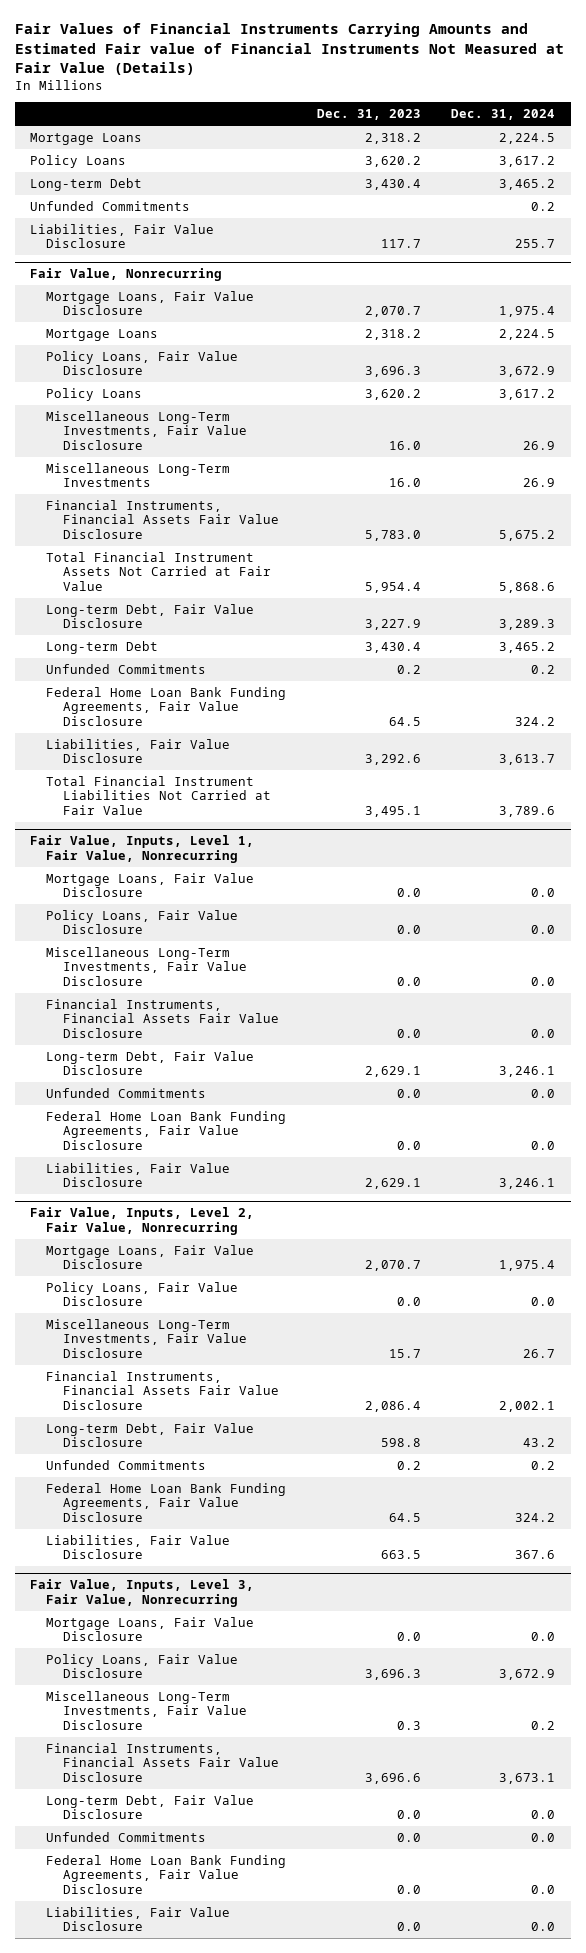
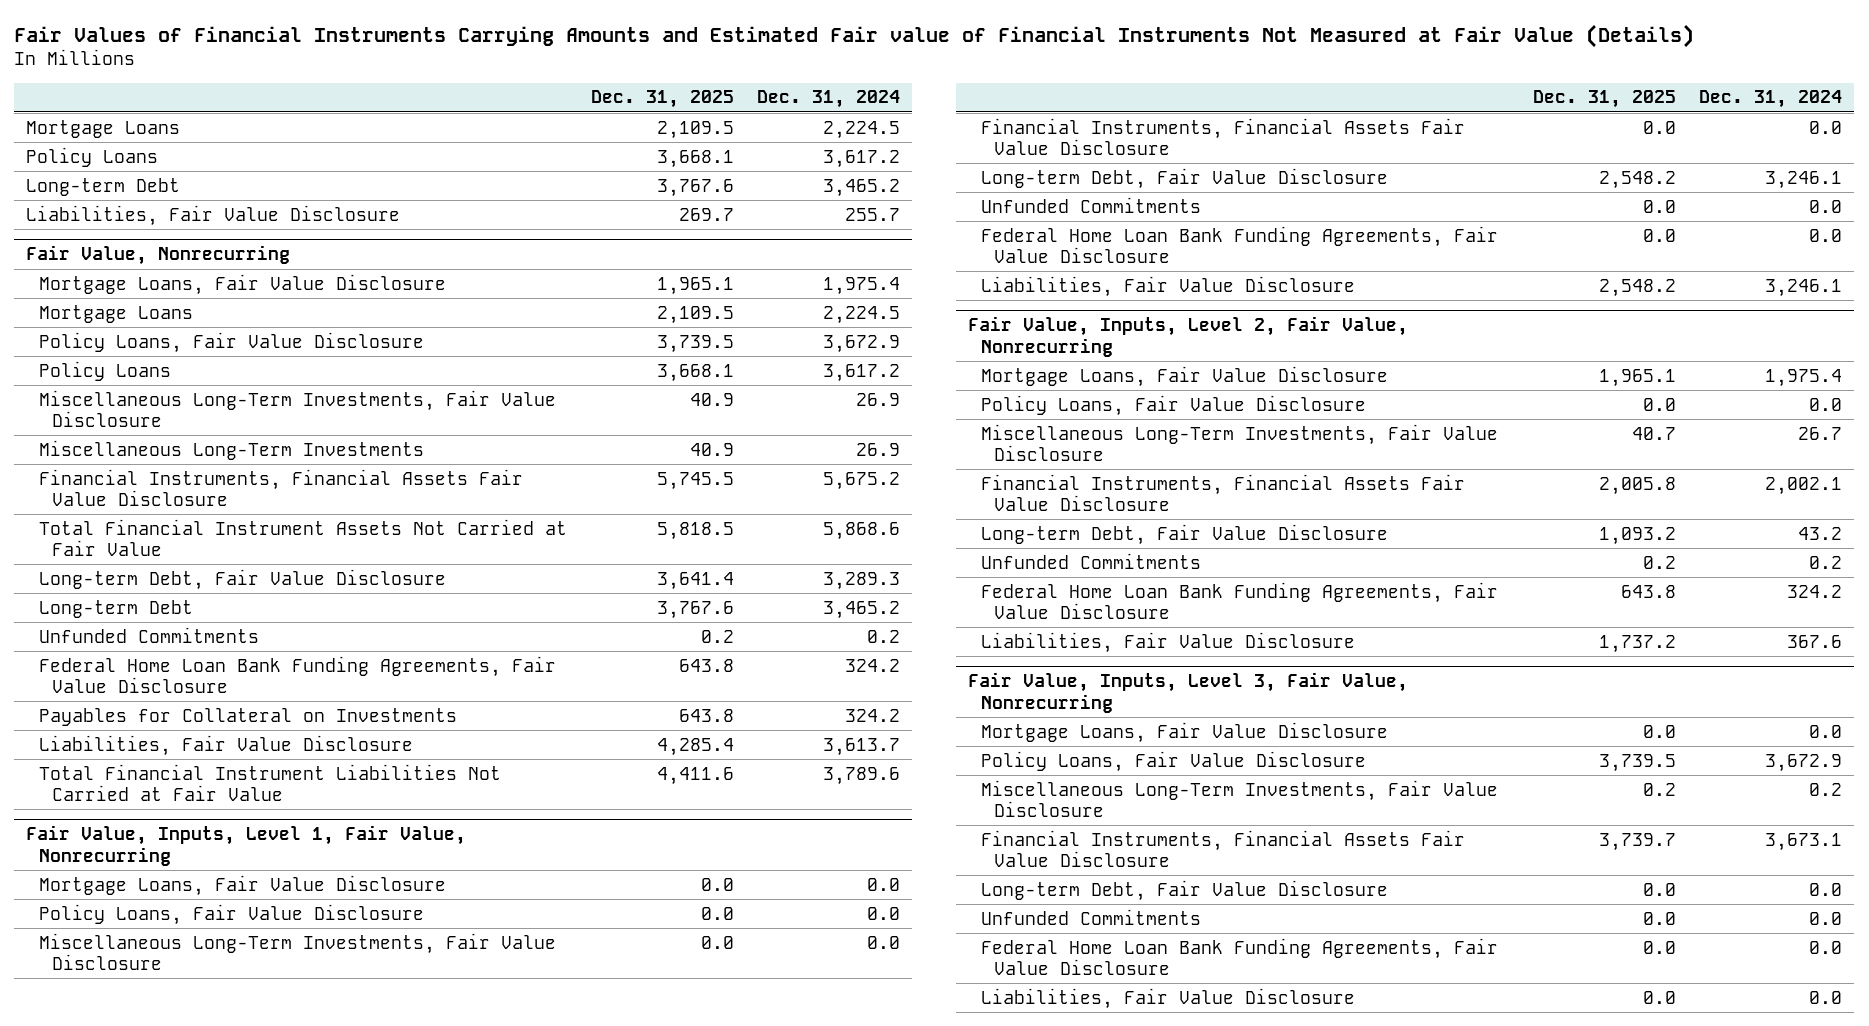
[316,108,421,120] Dec. 31, 2023 -> none
none -> [590,90,734,109] Dec. 31, 2025
[30,201,191,212] Unfunded Commitments -> none
none -> [39,707,458,726] Payables for Collateral on Investments

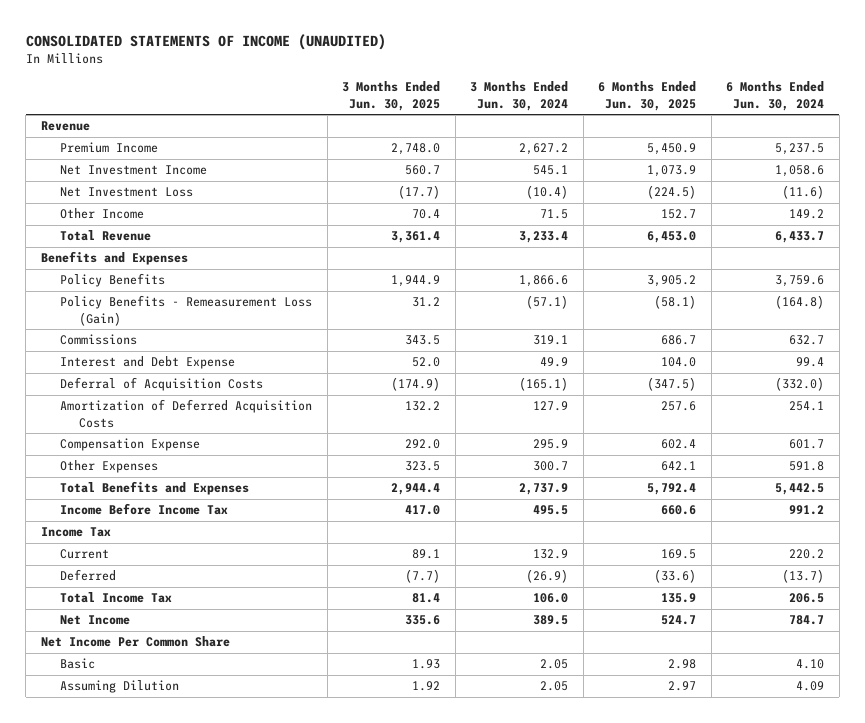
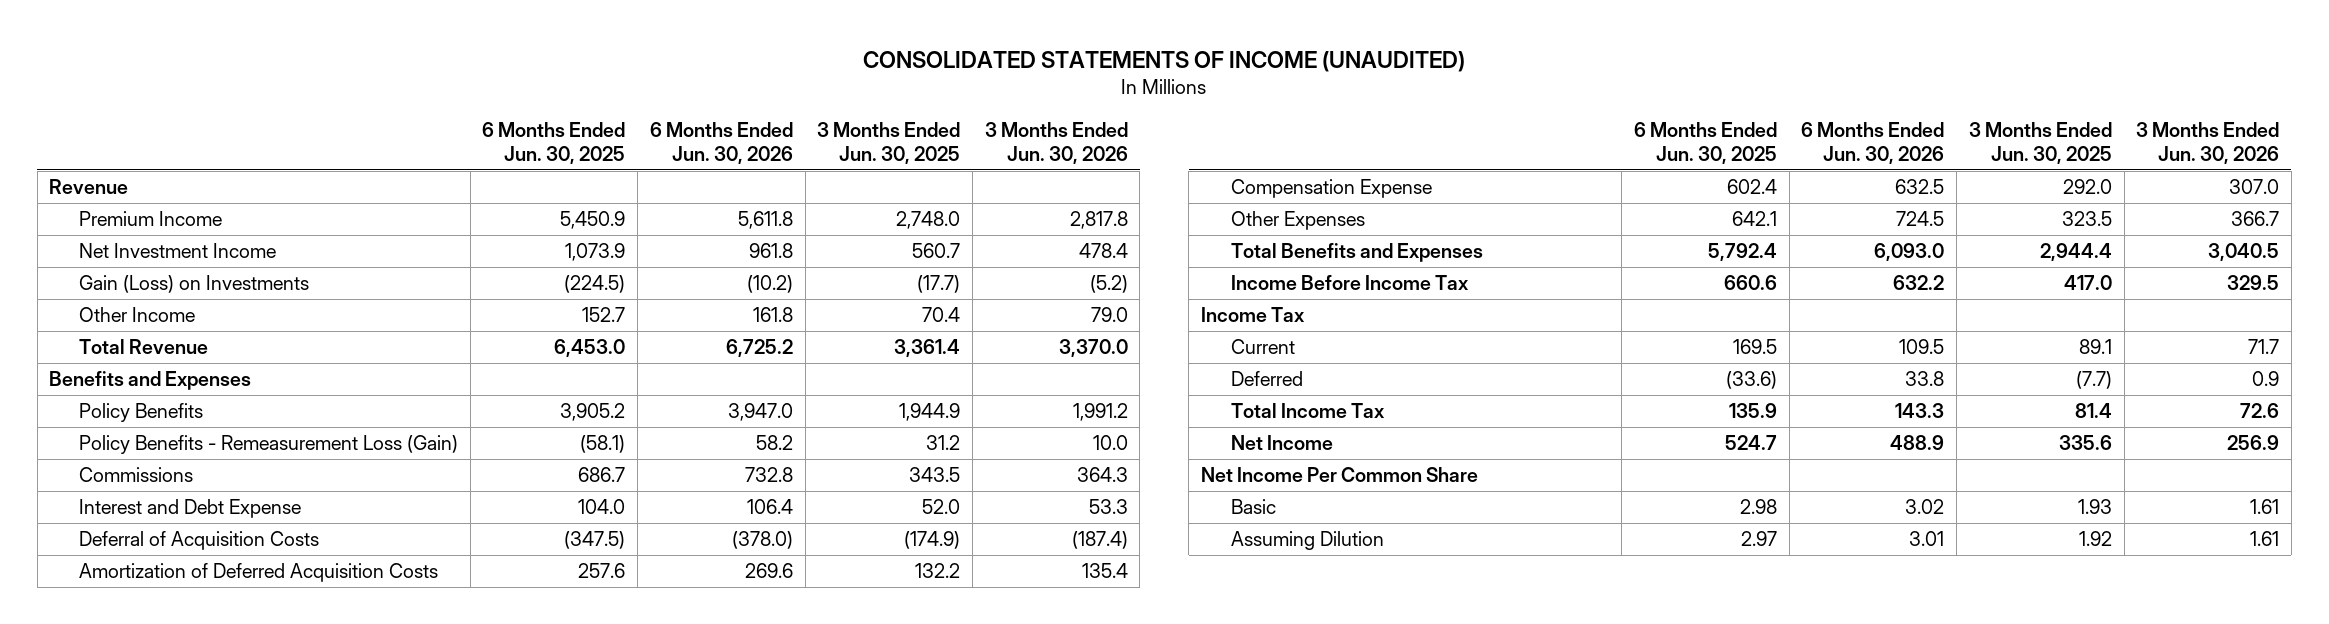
[470,81,569,111] 3 Months Ended Jun. 30, 2024 -> none
[726,81,825,111] 6 Months Ended Jun. 30, 2024 -> none
none -> [649,121,793,164] 6 Months Ended Jun. 30, 2026
none -> [984,121,1128,164] 3 Months Ended Jun. 30, 2026
[59,187,193,198] Net Investment Loss -> [79,275,310,294] Gain (Loss) on Investments

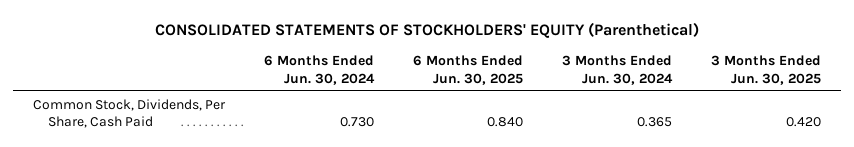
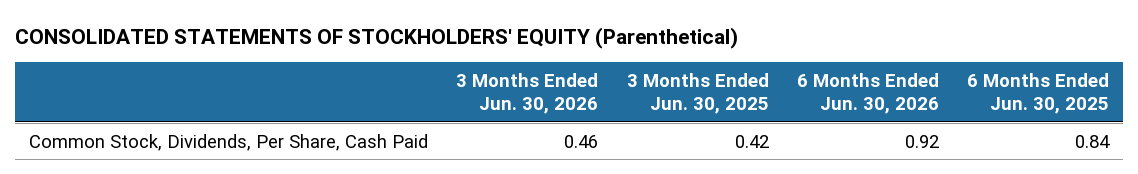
[263,55,375,85] 6 Months Ended Jun. 30, 2024 -> none
[562,55,674,85] 3 Months Ended Jun. 30, 2024 -> none
none -> [456,72,599,114] 3 Months Ended Jun. 30, 2026
none -> [796,72,939,114] 6 Months Ended Jun. 30, 2026
[487,116,524,127] 0.840 -> [1075,134,1111,148] 0.84
[786,116,822,127] 0.420 -> [734,134,769,148] 0.42

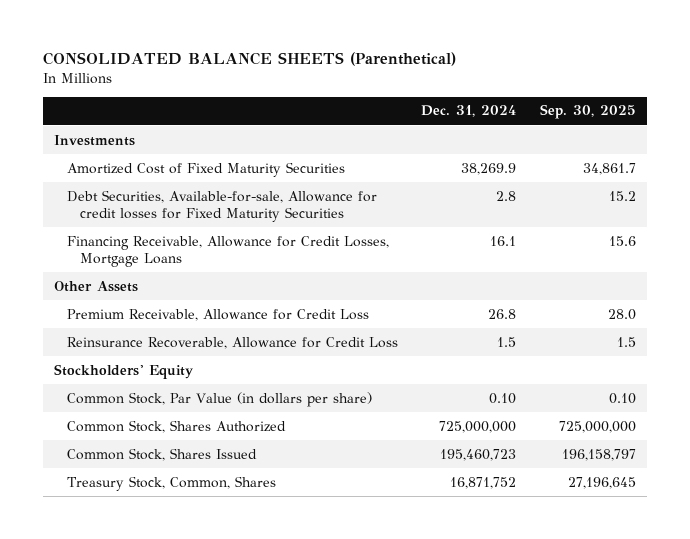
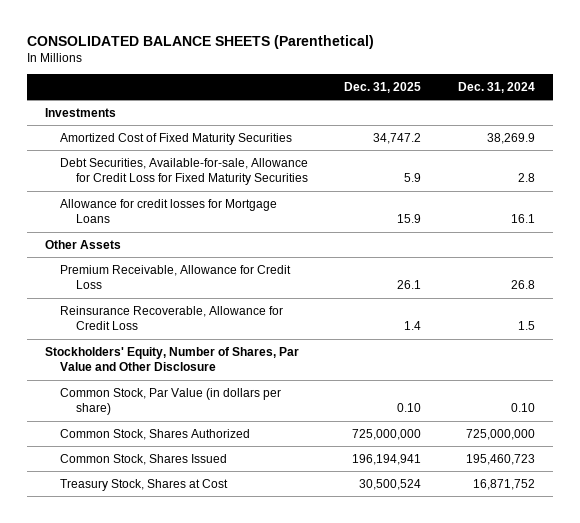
[539,104,636,120] Sep. 30, 2025 -> none
none -> [344,81,422,93] Dec. 31, 2025
[67,189,378,223] Debt Securities, Available-for-sale, Allowance for credit losses for Fixed Maturity Securities -> [60,157,309,186] Debt Securities, Available-for-sale, Allowance for Credit Loss for Fixed Maturity Securities
[67,235,390,268] Financing Receivable, Allowance for Credit Losses, Mortgage Loans -> [60,198,278,224] Allowance for credit losses for Mortgage Loans
[54,363,194,379] Stockholders' Equity -> none
none -> [45,346,300,372] Stockholders' Equity, Number of Shares, Par Value and Other Disclosure
[67,475,277,491] Treasury Stock, Common, Shares -> [60,478,229,491] Treasury Stock, Shares at Cost

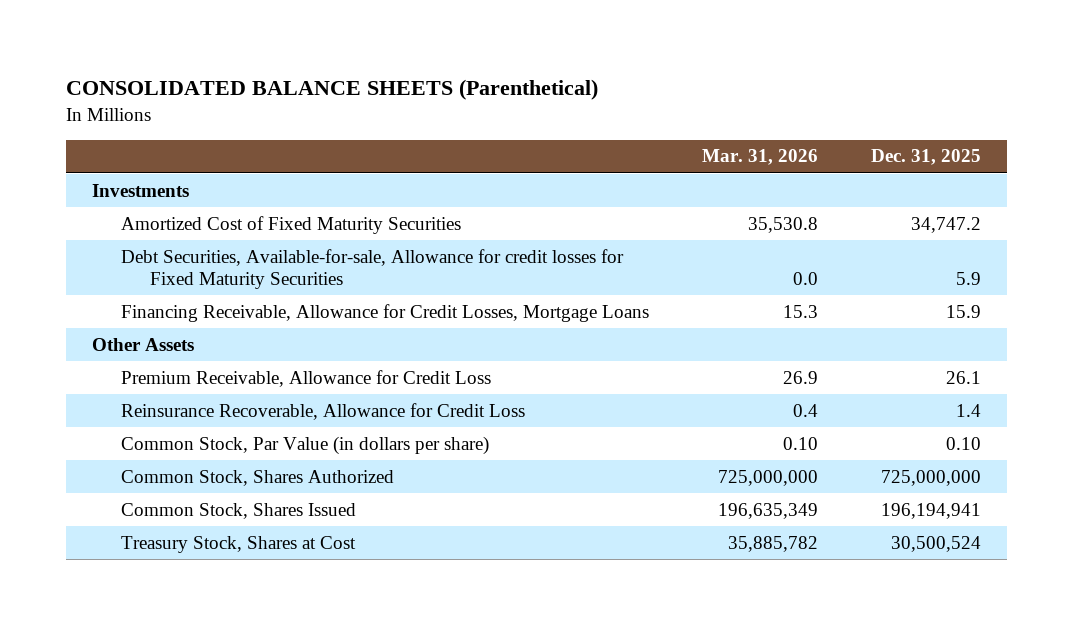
[457,81,535,93] Dec. 31, 2024 -> none
none -> [702,149,819,166] Mar. 31, 2026
[60,157,309,186] Debt Securities, Available-for-sale, Allowance for Credit Loss for Fixed Maturity Securities -> [121,248,625,289] Debt Securities, Available-for-sale, Allowance for credit losses for Fixed Maturity Securities
[60,198,278,224] Allowance for credit losses for Mortgage Loans -> [121,303,650,322] Financing Receivable, Allowance for Credit Losses, Mortgage Loans
[45,346,300,372] Stockholders' Equity, Number of Shares, Par Value and Other Disclosure -> none

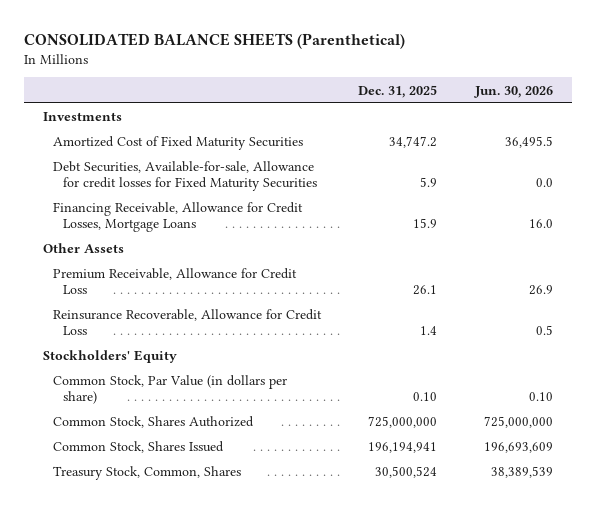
[702,149,819,166] Mar. 31, 2026 -> none
none -> [474,85,554,98] Jun. 30, 2026
none -> [42,350,177,364] Stockholders' Equity
[121,535,357,553] Treasury Stock, Shares at Cost -> [52,466,241,481] Treasury Stock, Common, Shares

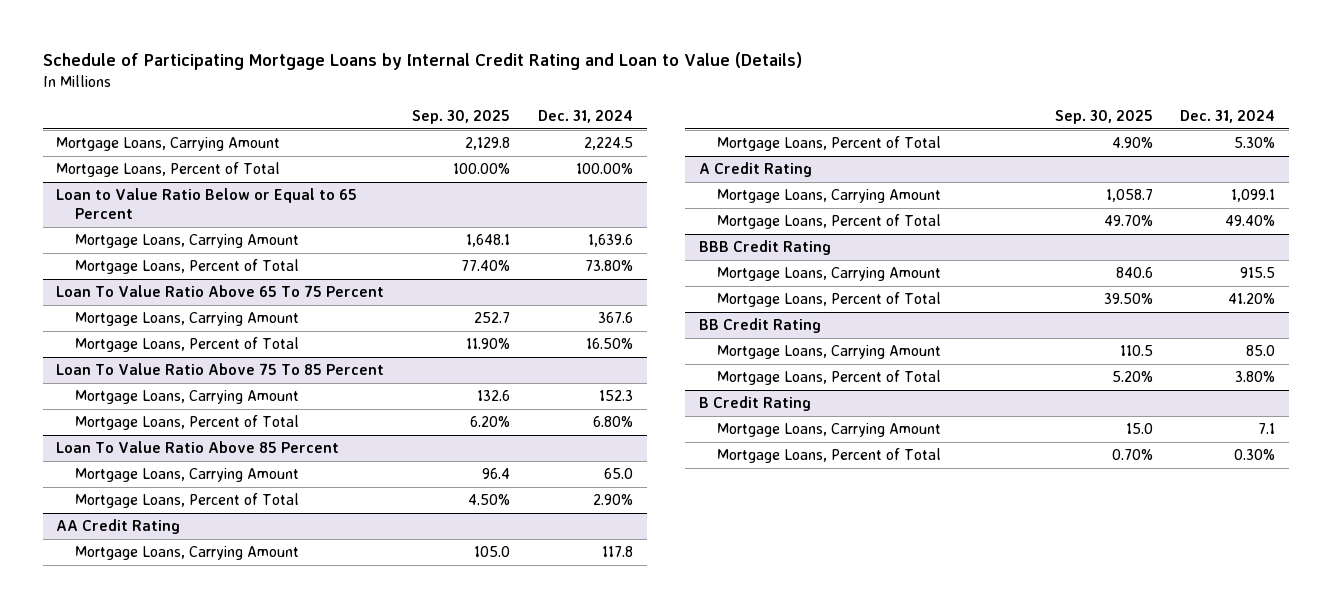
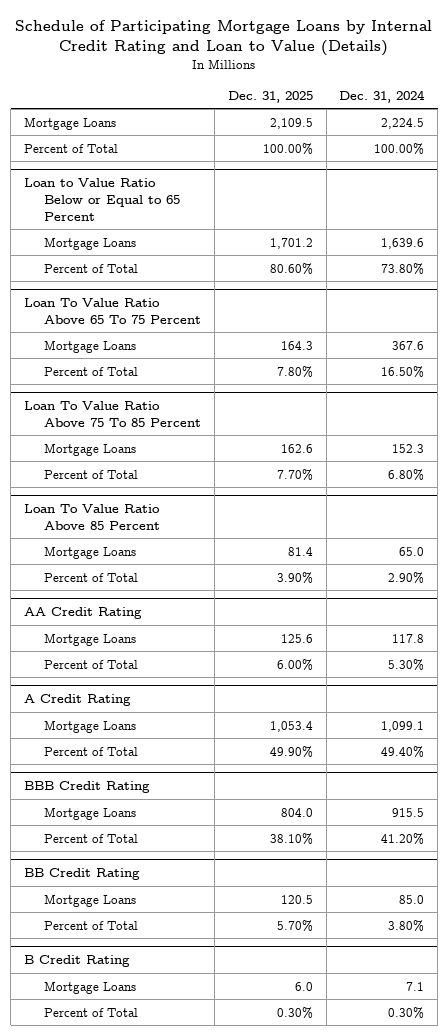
[412,109,511,124] Sep. 30, 2025 -> none
none -> [227,90,313,103] Dec. 31, 2025
[56,137,281,152] Mortgage Loans, Carrying Amount -> [24,116,117,130] Mortgage Loans
[56,162,281,178] Mortgage Loans, Percent of Total -> [24,143,119,153] Percent of Total
[75,234,300,249] Mortgage Loans, Carrying Amount -> [44,236,137,250] Mortgage Loans
[75,259,300,275] Mortgage Loans, Percent of Total -> [44,263,139,273] Percent of Total
[75,312,300,327] Mortgage Loans, Carrying Amount -> [44,339,137,353] Mortgage Loans
[75,337,300,353] Mortgage Loans, Percent of Total -> [44,366,139,376] Percent of Total
[75,390,300,405] Mortgage Loans, Carrying Amount -> [44,442,137,456] Mortgage Loans
[75,415,300,431] Mortgage Loans, Percent of Total -> [44,469,139,479] Percent of Total
[75,468,300,483] Mortgage Loans, Carrying Amount -> [44,545,137,559] Mortgage Loans
[75,493,300,509] Mortgage Loans, Percent of Total -> [44,572,139,582] Percent of Total
[75,546,300,561] Mortgage Loans, Carrying Amount -> [44,632,137,646] Mortgage Loans
[717,136,942,152] Mortgage Loans, Percent of Total -> [44,659,139,669] Percent of Total
[717,189,942,204] Mortgage Loans, Carrying Amount -> [44,719,137,733] Mortgage Loans
[717,214,942,230] Mortgage Loans, Percent of Total -> [44,746,139,756] Percent of Total
[717,267,942,282] Mortgage Loans, Carrying Amount -> [44,806,137,820] Mortgage Loans
[717,292,942,308] Mortgage Loans, Percent of Total -> [44,833,139,843] Percent of Total
[717,345,942,360] Mortgage Loans, Carrying Amount -> [44,893,137,907] Mortgage Loans
[717,370,942,386] Mortgage Loans, Percent of Total -> [44,920,139,930] Percent of Total
[717,423,942,438] Mortgage Loans, Carrying Amount -> [44,980,137,994] Mortgage Loans
[717,448,942,464] Mortgage Loans, Percent of Total -> [44,1007,139,1017] Percent of Total

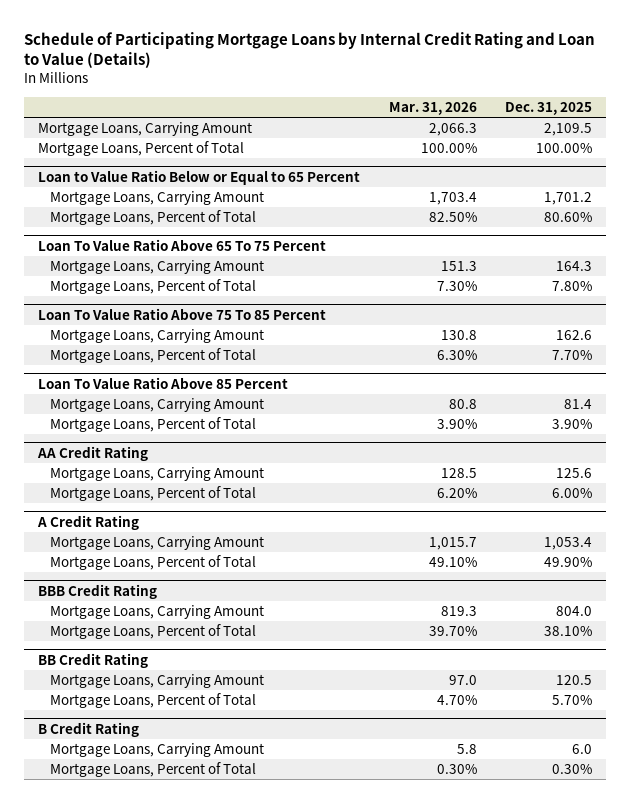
[339,89,426,103] Dec. 31, 2024 -> none
none -> [388,101,477,115] Mar. 31, 2026
[24,116,117,130] Mortgage Loans -> [38,122,253,137] Mortgage Loans, Carrying Amount
[24,143,119,153] Percent of Total -> [38,141,245,157] Mortgage Loans, Percent of Total
[44,236,137,250] Mortgage Loans -> [49,191,264,206] Mortgage Loans, Carrying Amount
[44,263,139,273] Percent of Total -> [49,210,256,226] Mortgage Loans, Percent of Total
[44,339,137,353] Mortgage Loans -> [49,260,264,275] Mortgage Loans, Carrying Amount
[44,366,139,376] Percent of Total -> [49,279,256,295] Mortgage Loans, Percent of Total
[44,442,137,456] Mortgage Loans -> [49,329,264,344] Mortgage Loans, Carrying Amount
[44,469,139,479] Percent of Total -> [49,348,256,364] Mortgage Loans, Percent of Total
[44,545,137,559] Mortgage Loans -> [49,398,264,413] Mortgage Loans, Carrying Amount
[44,572,139,582] Percent of Total -> [49,417,256,433] Mortgage Loans, Percent of Total
[44,632,137,646] Mortgage Loans -> [49,467,264,482] Mortgage Loans, Carrying Amount
[44,659,139,669] Percent of Total -> [49,486,256,502] Mortgage Loans, Percent of Total
[44,719,137,733] Mortgage Loans -> [49,536,264,551] Mortgage Loans, Carrying Amount
[44,746,139,756] Percent of Total -> [49,555,256,571] Mortgage Loans, Percent of Total
[44,806,137,820] Mortgage Loans -> [49,605,264,620] Mortgage Loans, Carrying Amount
[44,833,139,843] Percent of Total -> [49,624,256,640] Mortgage Loans, Percent of Total
[44,893,137,907] Mortgage Loans -> [49,674,264,689] Mortgage Loans, Carrying Amount
[44,920,139,930] Percent of Total -> [49,693,256,709] Mortgage Loans, Percent of Total
[44,980,137,994] Mortgage Loans -> [49,743,264,758] Mortgage Loans, Carrying Amount
[44,1007,139,1017] Percent of Total -> [49,762,256,778] Mortgage Loans, Percent of Total

